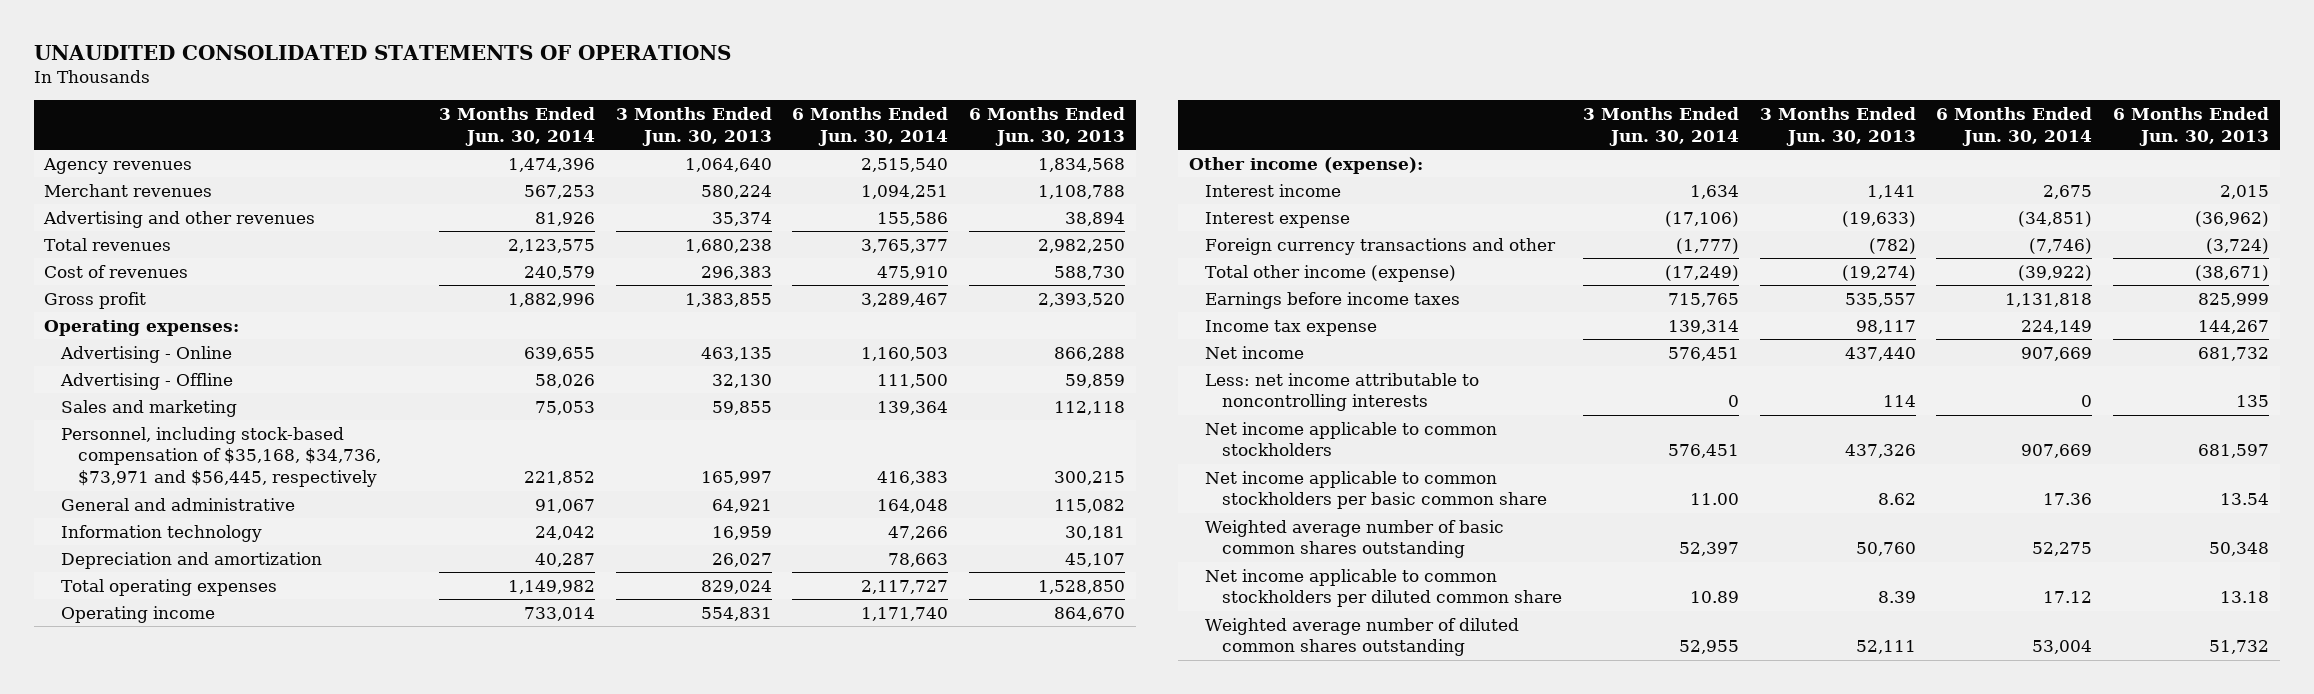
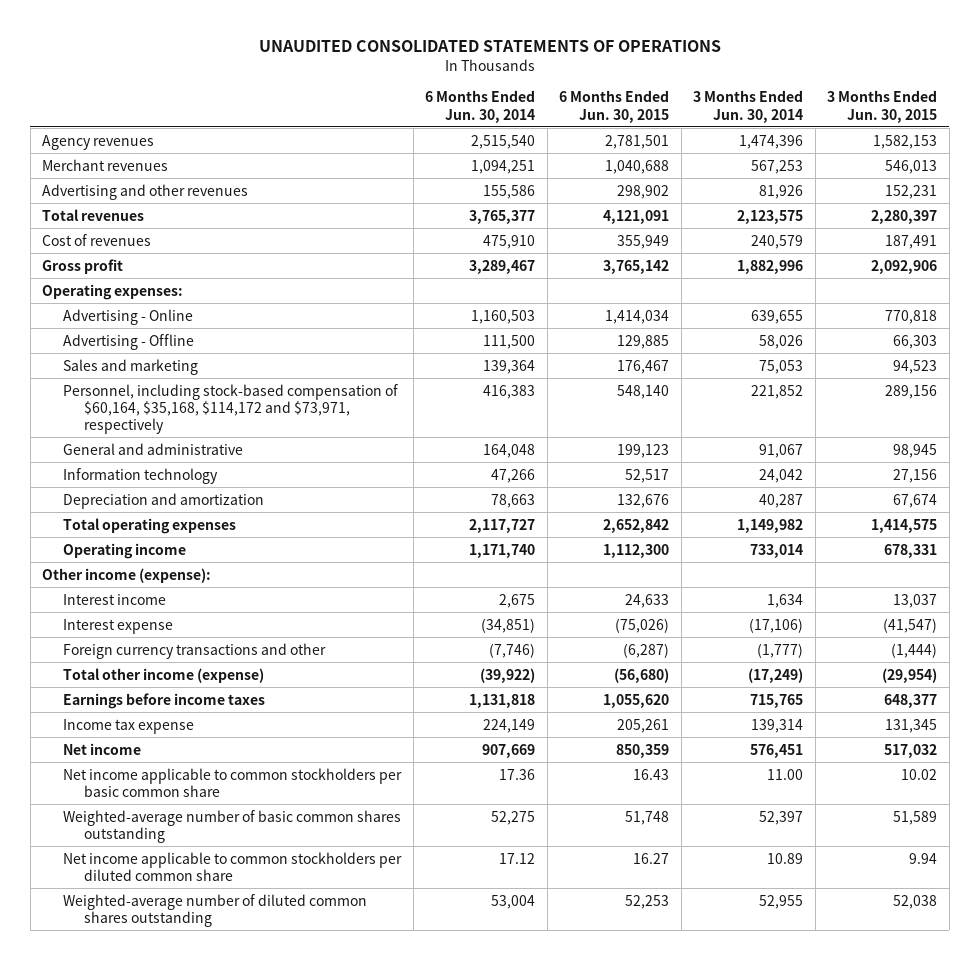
[615,107,772,146] 3 Months Ended Jun. 30, 2013 -> none
[969,107,1126,146] 6 Months Ended Jun. 30, 2013 -> none
none -> [559,90,670,123] 6 Months Ended Jun. 30, 2015
none -> [827,90,938,123] 3 Months Ended Jun. 30, 2015
[61,426,382,488] Personnel, including stock-based compensation of $35,168, $34,736, $73,971 and $56,445, respectively -> [63,383,399,434] Personnel, including stock-based compensation of $60,164, $35,168, $114,172 and $73,971, respectively
[1205,372,1480,412] Less: net income attributable to noncontrolling interests -> none
[1205,421,1498,457] Net income applicable to common stockholders -> none
[1205,519,1505,559] Weighted average number of basic common shares outstanding -> [63,809,402,843] Weighted-average number of basic common shares outstanding
[1205,617,1520,657] Weighted average number of diluted common shares outstanding -> [63,893,368,927] Weighted-average number of diluted common shares outstanding

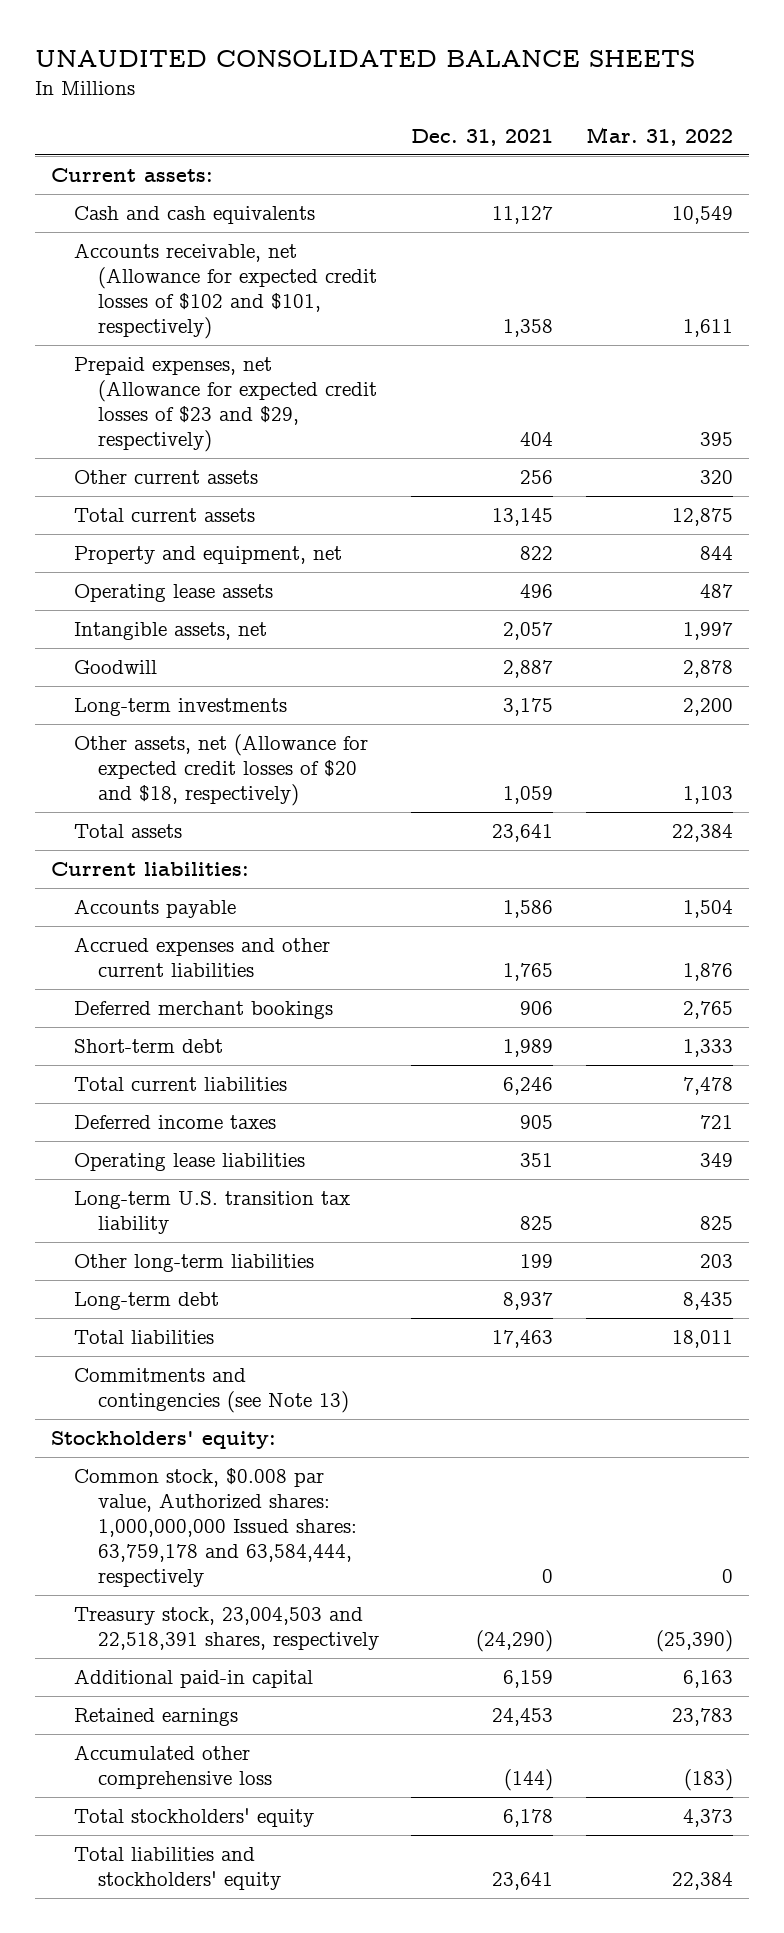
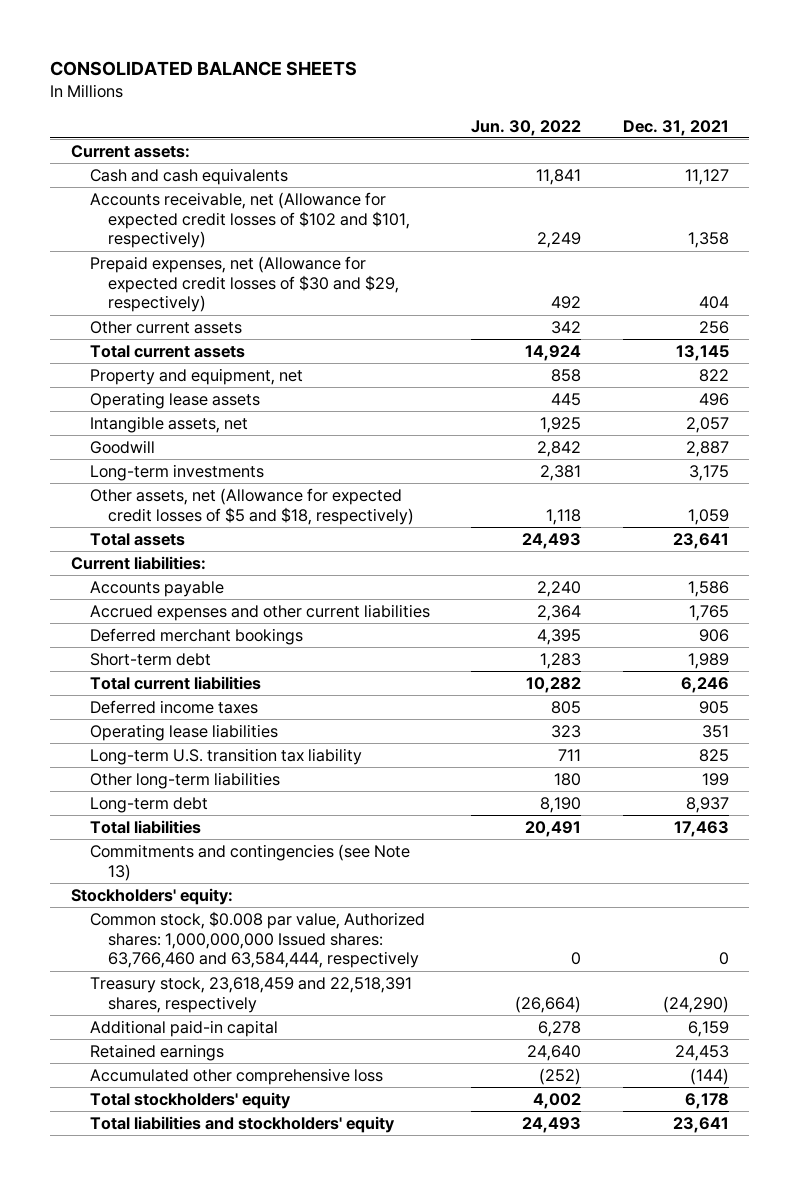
[34,50,695,68] UNAUDITED CONSOLIDATED BALANCE SHEETS -> [50,61,358,77] CONSOLIDATED BALANCE SHEETS
[585,126,733,146] Mar. 31, 2022 -> none
none -> [471,119,582,136] Jun. 30, 2022
[74,357,377,452] Prepaid expenses, net (Allowance for expected credit losses of $23 and $29, respectively) -> [89,255,400,313] Prepaid expenses, net (Allowance for expected credit losses of $30 and $29, respectively)
[74,734,369,807] Other assets, net (Allowance for expected credit losses of $20 and $18, respectively) -> [89,487,415,525] Other assets, net (Allowance for expected credit losses of $5 and $18, respectively)
[74,1468,357,1587] Common stock, $0.008 par value, Authorized shares: 1,000,000,000 Issued shares: 63,759,178 and 63,584,444, respectively -> [89,910,425,969] Common stock, $0.008 par value, Authorized shares: 1,000,000,000 Issued shares: 63,766,460 and 63,584,444, respectively
[74,1607,379,1651] Treasury stock, 23,004,503 and 22,518,391 shares, respectively -> [89,976,412,1013] Treasury stock, 23,618,459 and 22,518,391 shares, respectively

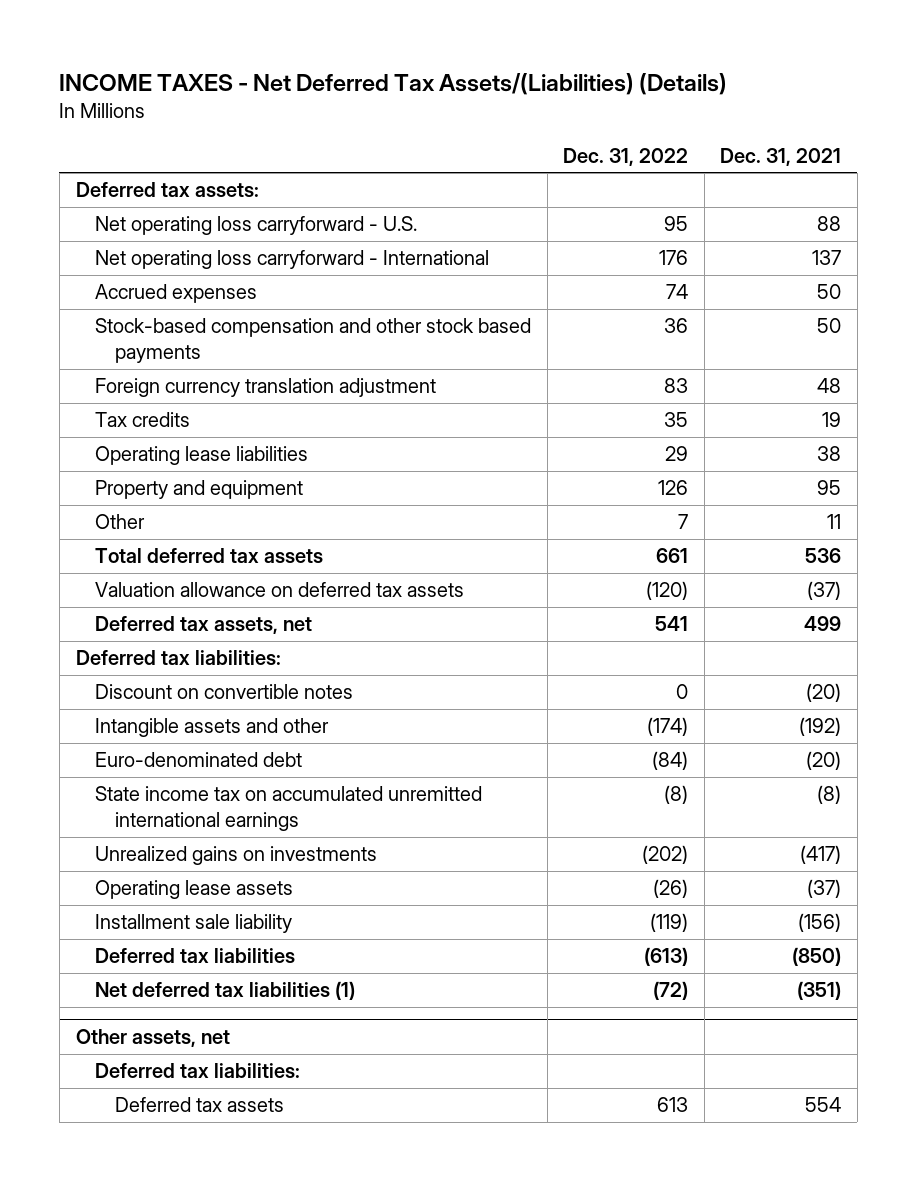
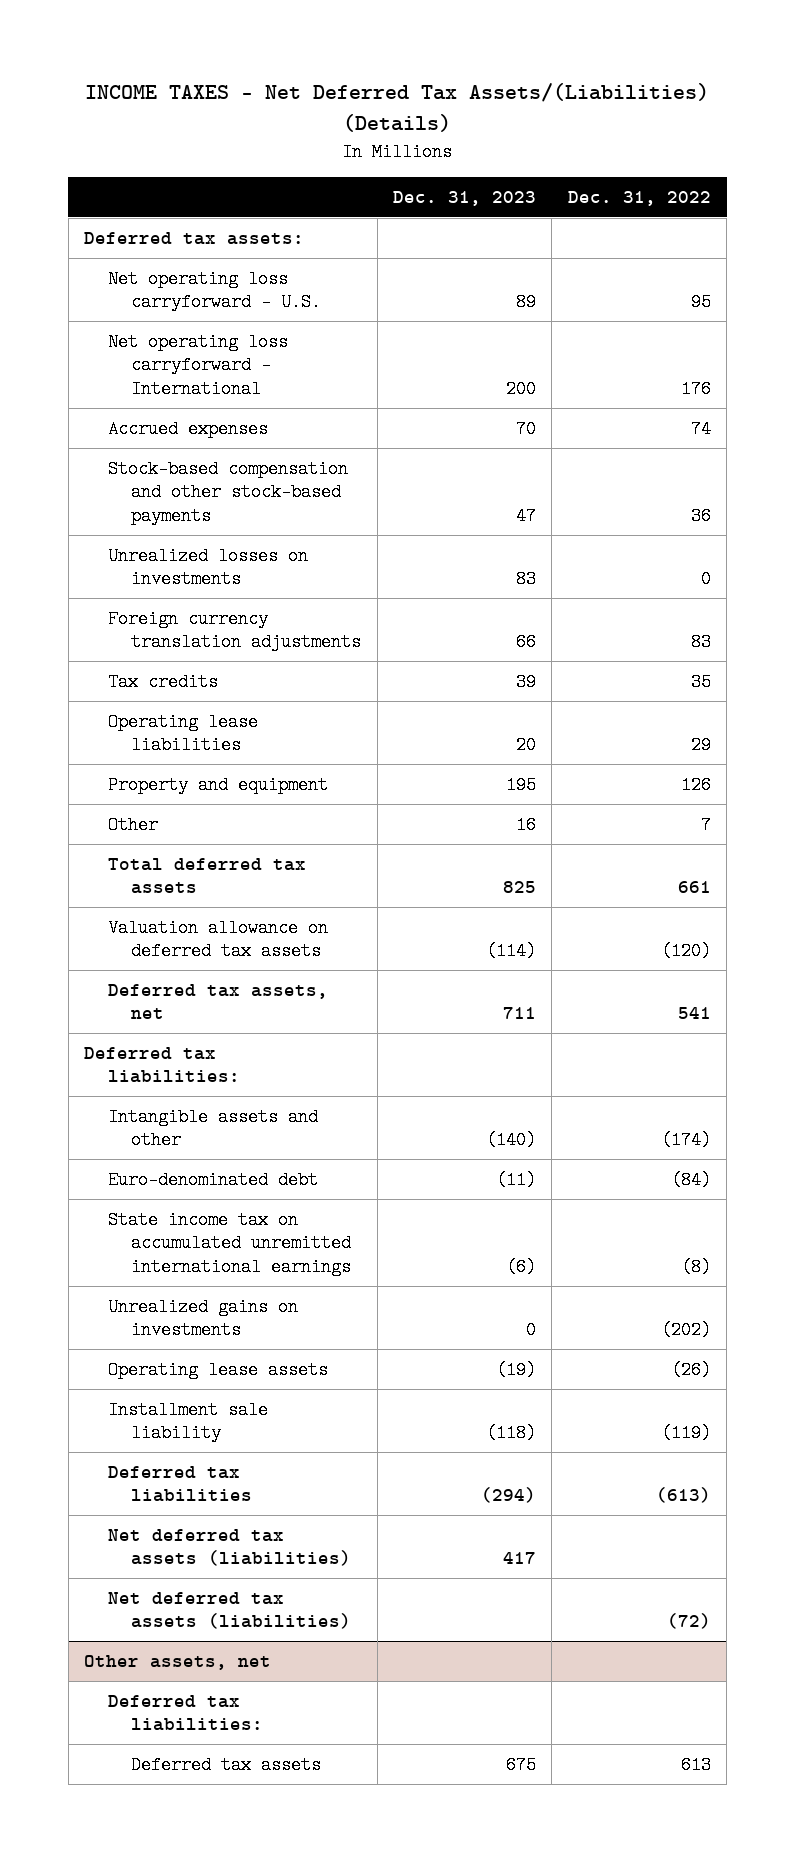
[720,147,842,166] Dec. 31, 2021 -> none
none -> [392,191,536,207] Dec. 31, 2023
[95,318,532,364] Stock-based compensation and other stock based payments -> [107,459,348,526] Stock-based compensation and other stock-based payments
none -> [107,546,308,589] Unrealized losses on investments
[95,378,437,398] Foreign currency translation adjustment -> [107,609,362,652] Foreign currency translation adjustments
[95,684,354,700] Discount on convertible notes -> none
none -> [107,1528,352,1567] Net deferred tax assets (liabilities)
[95,981,356,1001] Net deferred tax liabilities (1) -> [107,1591,352,1630] Net deferred tax assets (liabilities)

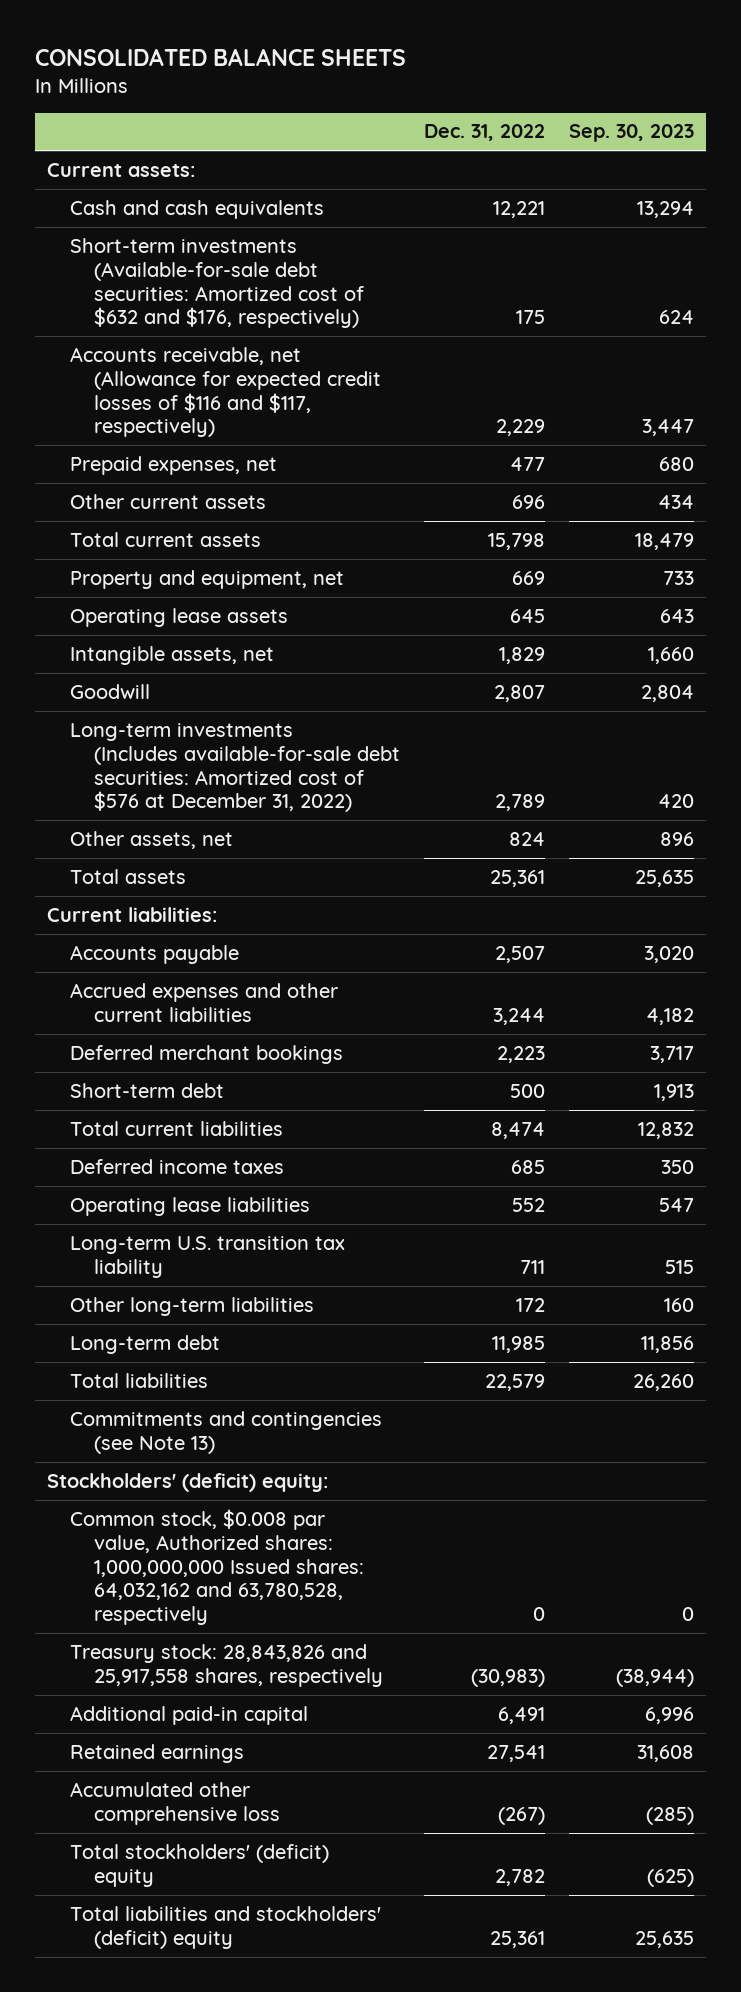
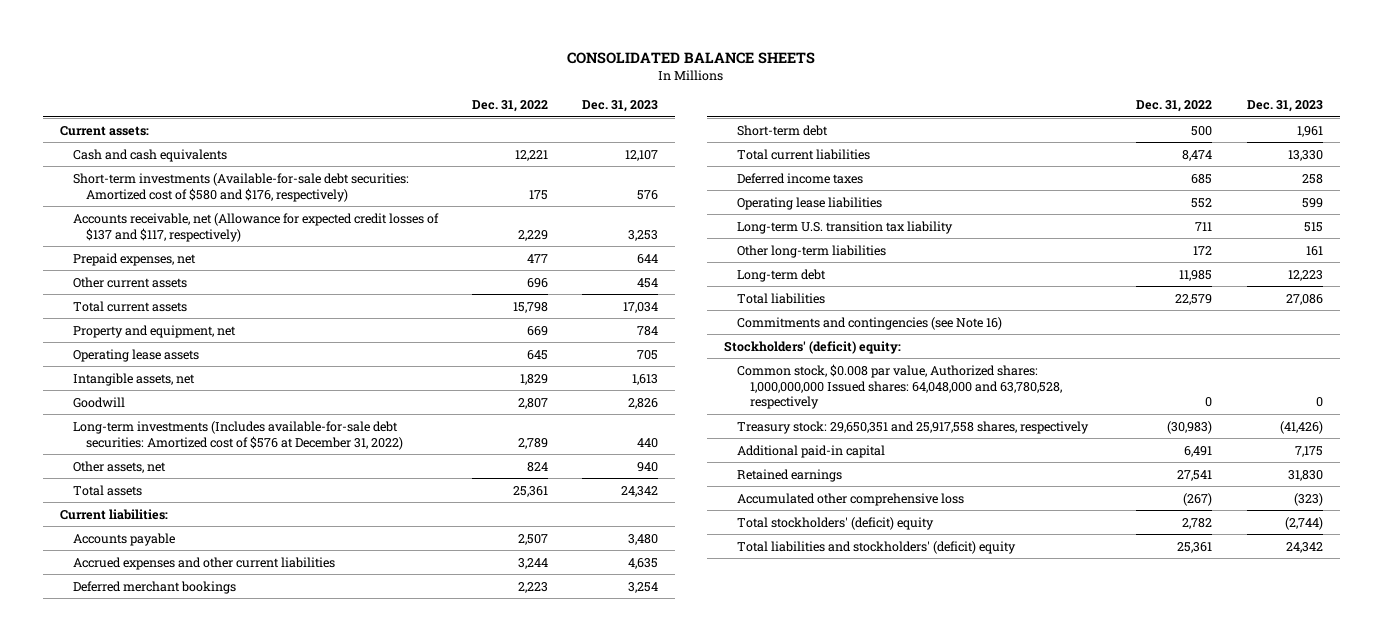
[569,124,695,143] Sep. 30, 2023 -> none
none -> [582,100,659,113] Dec. 31, 2023
[70,237,365,329] Short-term investments (Available-for-sale debt securities: Amortized cost of $632 and $176, respectively) -> [72,172,409,202] Short-term investments (Available-for-sale debt securities: Amortized cost of $580 and $176, respectively)
[70,346,382,438] Accounts receivable, net (Allowance for expected credit losses of $116 and $117, respectively) -> [72,212,439,242] Accounts receivable, net (Allowance for expected credit losses of $137 and $117, respectively)
[70,1410,383,1454] Commitments and contingencies (see Note 13) -> [737,316,1003,330] Commitments and contingencies (see Note 16)
[70,1508,365,1626] Common stock, $0.008 par value, Authorized shares: 1,000,000,000 Issued shares: 64,032,162 and 63,780,528, respectively -> [737,363,1062,410] Common stock, $0.008 par value, Authorized shares: 1,000,000,000 Issued shares: 64,048,000 and 63,780,528, respectively
[70,1643,384,1687] Treasury stock: 28,843,826 and 25,917,558 shares, respectively -> [737,420,1090,434] Treasury stock: 29,650,351 and 25,917,558 shares, respectively

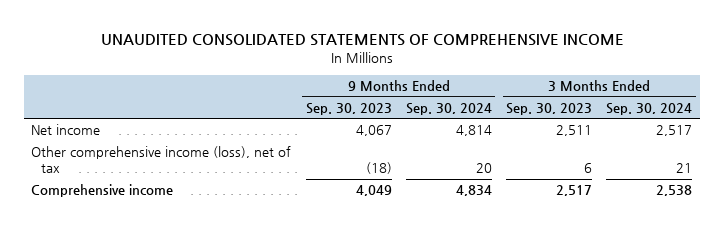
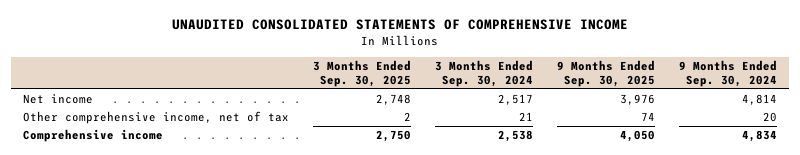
[305,102,392,115] Sep. 30, 2023 -> none
[506,102,593,115] Sep. 30, 2023 -> none
none -> [312,60,411,87] 3 Months Ended Sep. 30, 2025
none -> [556,60,655,87] 9 Months Ended Sep. 30, 2025
[31,146,292,174] Other comprehensive income (loss), net of tax -> [23,111,290,125] Other comprehensive income, net of tax

